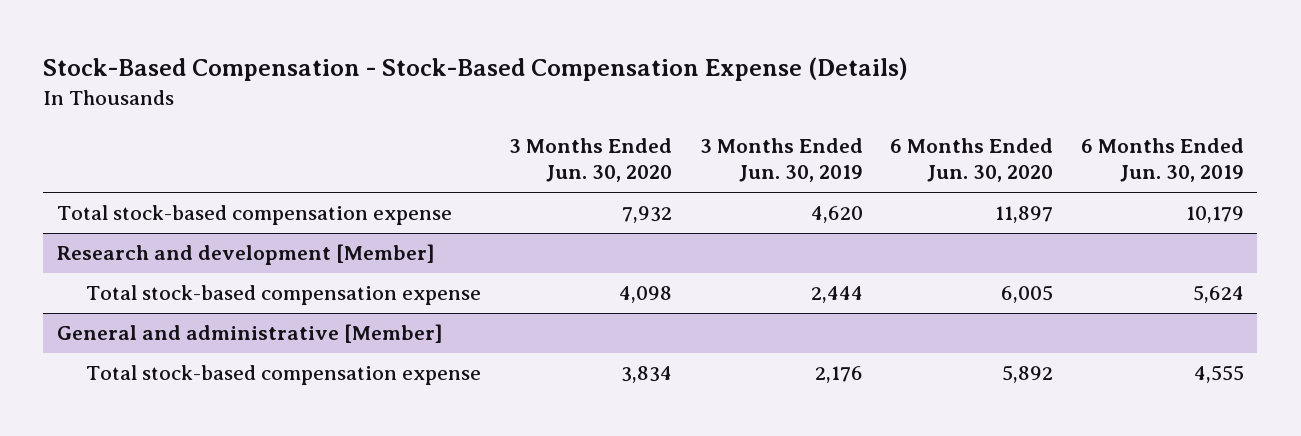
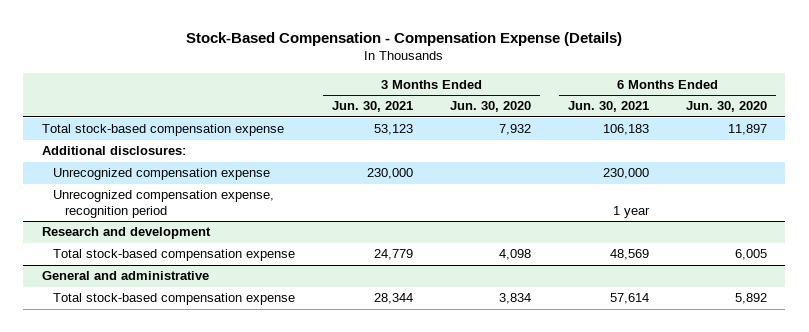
[43,57,909,82] Stock-Based Compensation - Stock-Based Compensation Expense (Details) -> [186,32,623,47] Stock-Based Compensation - Compensation Expense (Details)
[699,138,863,183] 3 Months Ended Jun. 30, 2019 -> none
[1080,138,1244,183] 6 Months Ended Jun. 30, 2019 -> none
none -> [332,101,414,113] Jun. 30, 2021
none -> [568,101,650,113] Jun. 30, 2021
none -> [41,146,186,156] Additional disclosures:
none -> [53,168,271,181] Unrecognized compensation expense
none -> [53,190,275,218] Unrecognized compensation expense, recognition period
[57,244,436,266] Research and development [Member] -> [41,227,211,240] Research and development
[57,324,444,344] General and administrative [Member] -> [41,271,209,281] General and administrative

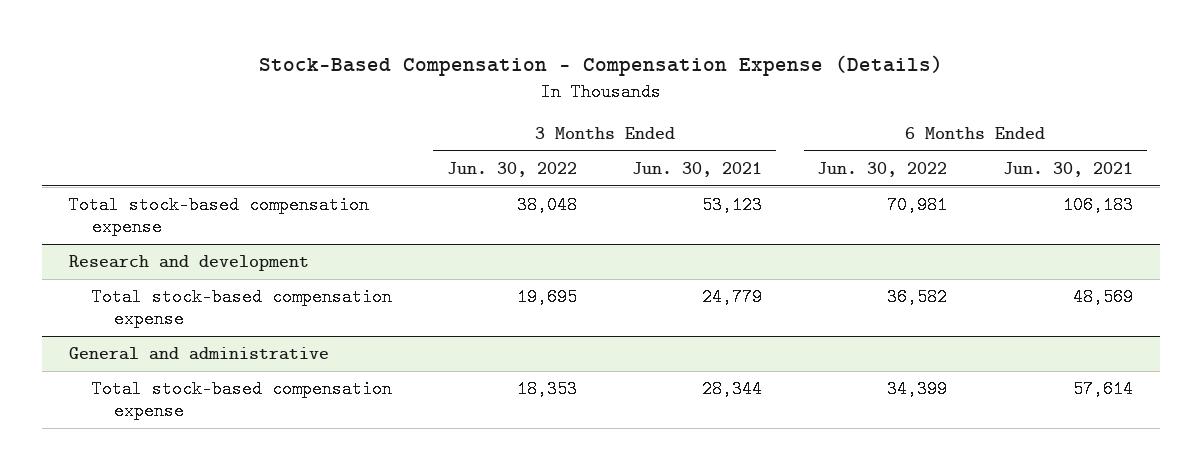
[450,101,532,113] Jun. 30, 2020 -> none
[686,101,768,113] Jun. 30, 2020 -> none
none -> [446,162,577,178] Jun. 30, 2022
none -> [817,162,948,178] Jun. 30, 2022
[41,146,186,156] Additional disclosures: -> none
[53,168,271,181] Unrecognized compensation expense -> none
[53,190,275,218] Unrecognized compensation expense, recognition period -> none

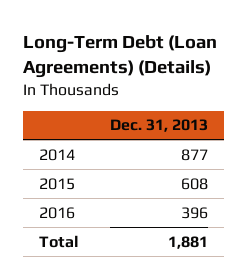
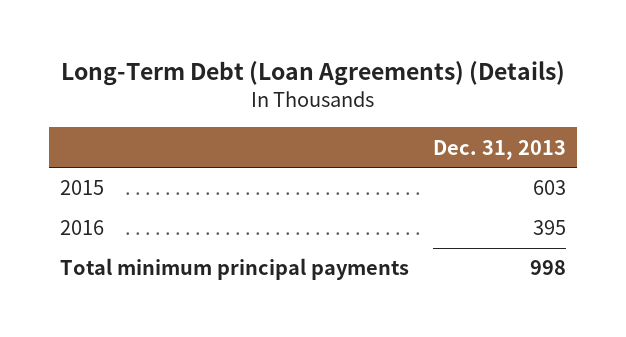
[38,148,75,161] 2014 -> none
[181,177,209,190] 608 -> [532,180,566,196] 603
[181,206,209,219] 396 -> [532,220,566,236] 395
[38,234,79,248] Total -> [60,258,410,281] Total minimum principal payments
[168,235,209,249] 1,881 -> [529,260,566,276] 998

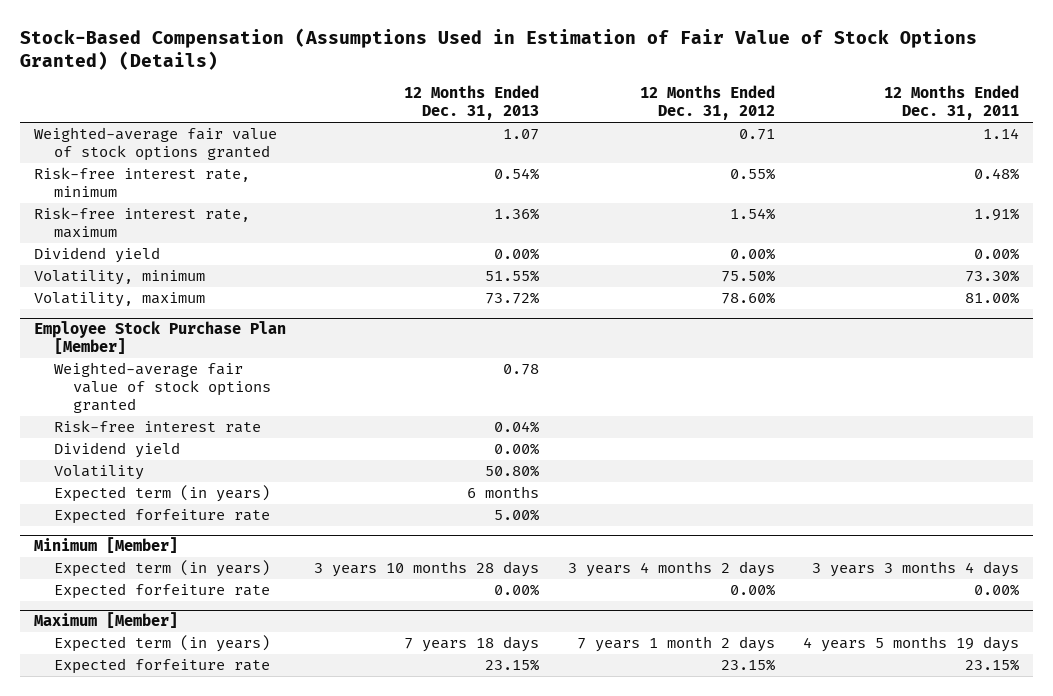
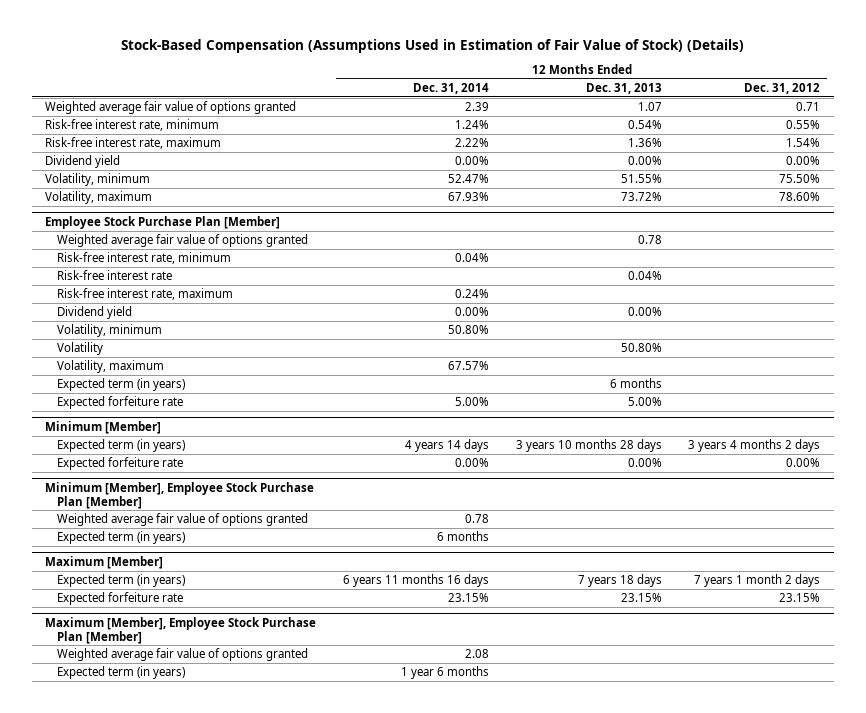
[20,27,978,70] Stock-Based Compensation (Assumptions Used in Estimation of Fair Value of Stock Options Granted) (Details) -> [120,38,744,53] Stock-Based Compensation (Assumptions Used in Estimation of Fair Value of Stock) (Details)
[883,85,1019,121] 12 Months Ended Dec. 31, 2011 -> none
none -> [412,82,489,94] Dec. 31, 2014
[34,127,278,162] Weighted-average fair value of stock options granted -> [45,100,297,114] Weighted average fair value of options granted
[53,362,271,414] Weighted-average fair value of stock options granted -> [57,233,309,247] Weighted average fair value of options granted
none -> [57,251,232,264] Risk-free interest rate, minimum
none -> [57,287,234,300] Risk-free interest rate, maximum
none -> [57,323,163,337] Volatility, minimum
none -> [57,359,165,373] Volatility, maximum
none -> [45,481,315,509] Minimum [Member], Employee Stock Purchase Plan [Member]
none -> [57,512,309,526] Weighted average fair value of options granted
none -> [57,530,186,544] Expected term (in years)
none -> [45,616,317,644] Maximum [Member], Employee Stock Purchase Plan [Member]
none -> [57,647,309,661] Weighted average fair value of options granted
none -> [57,665,186,679] Expected term (in years)

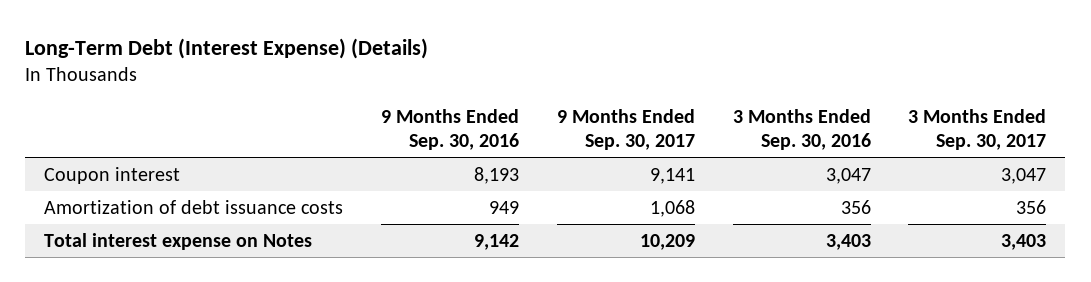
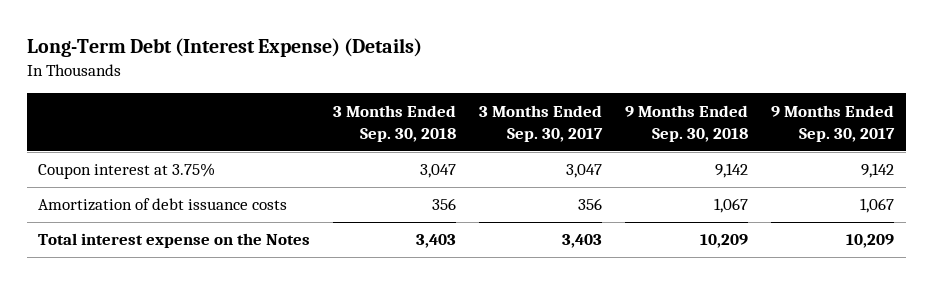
[380,109,519,150] 9 Months Ended Sep. 30, 2016 -> none
[732,109,871,150] 3 Months Ended Sep. 30, 2016 -> none
none -> [333,104,457,142] 3 Months Ended Sep. 30, 2018
none -> [625,104,749,142] 9 Months Ended Sep. 30, 2018
[44,166,181,184] Coupon interest -> [38,163,216,180] Coupon interest at 3.75%
[649,167,695,184] 9,141 -> [861,163,895,179] 9,142
[649,199,695,217] 1,068 -> [860,198,895,214] 1,067
[44,232,313,250] Total interest expense on Notes -> [38,233,311,249] Total interest expense on the Notes

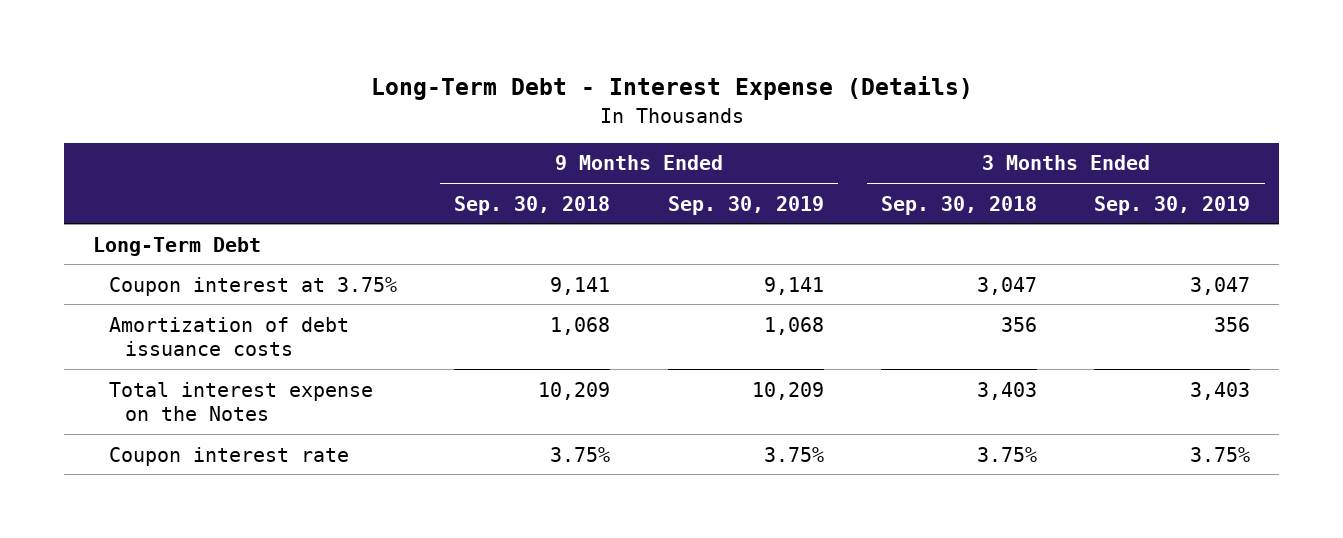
[26,38,422,58] Long-Term Debt (Interest Expense) (Details) -> [370,76,973,101] Long-Term Debt - Interest Expense (Details)
[479,104,604,142] 3 Months Ended Sep. 30, 2017 -> none
[771,104,896,142] 9 Months Ended Sep. 30, 2017 -> none
none -> [667,195,824,215] Sep. 30, 2019
none -> [1094,195,1251,215] Sep. 30, 2019
none -> [92,236,261,256] Long-Term Debt
[715,163,749,179] 9,142 -> [550,276,611,295] 9,141
[714,198,749,214] 1,067 -> [550,316,611,335] 1,068
none -> [108,446,349,466] Coupon interest rate

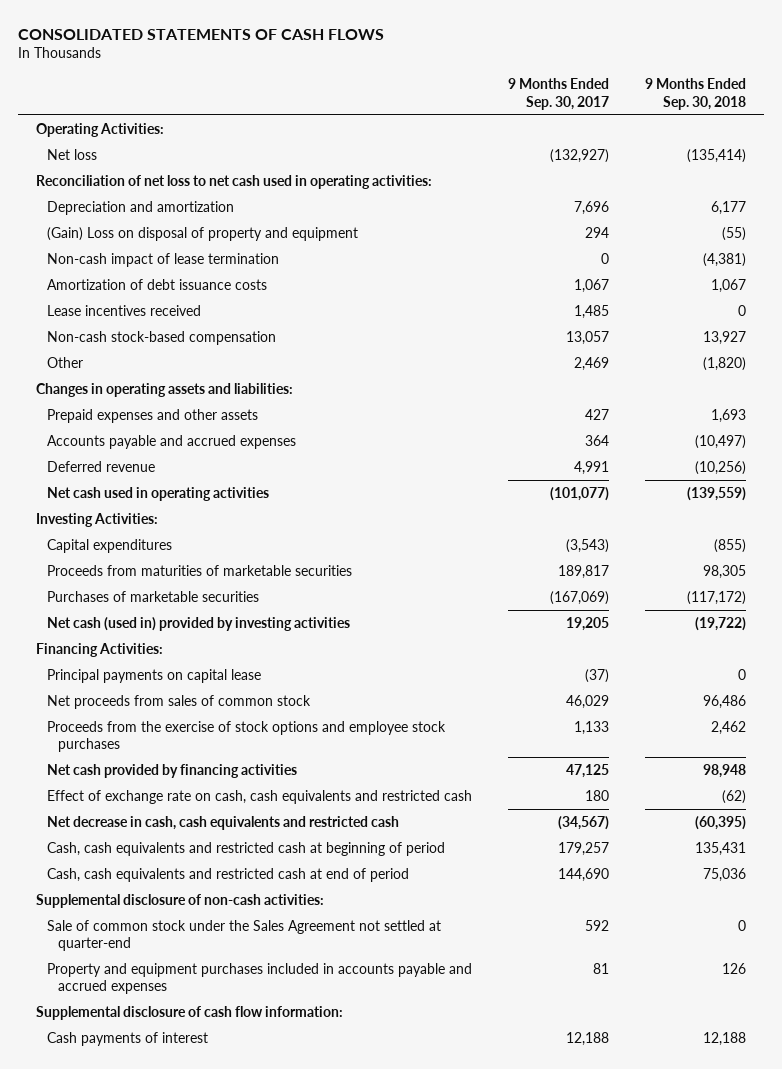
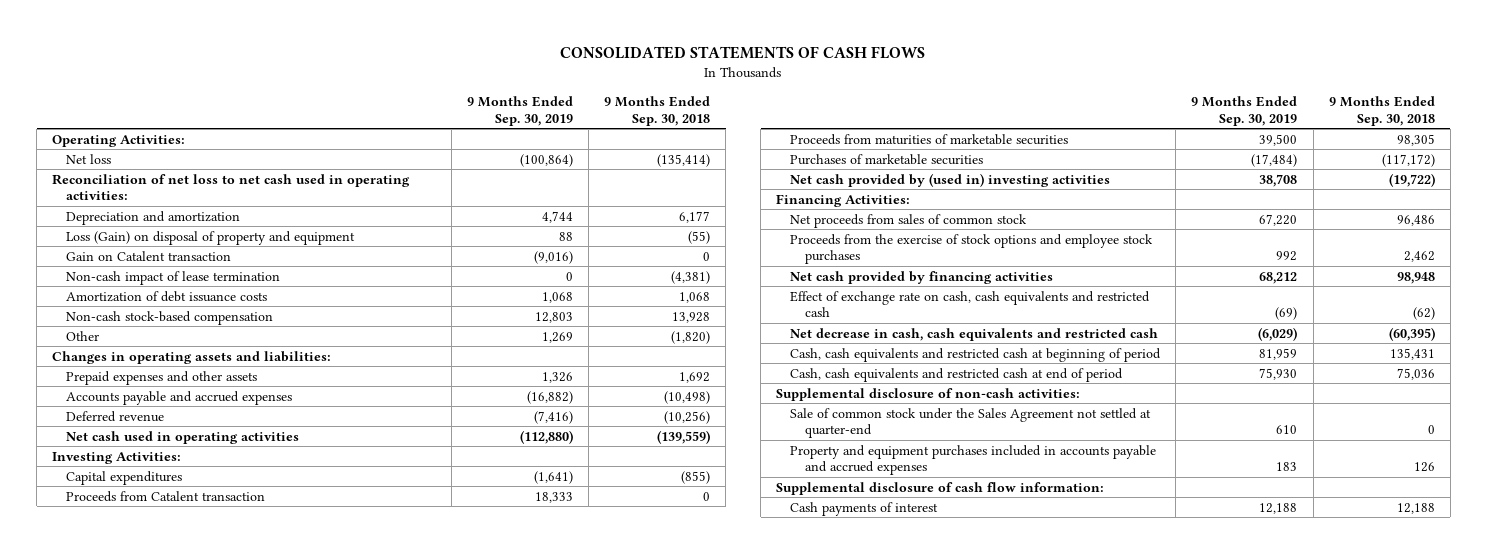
[508,78,610,111] 9 Months Ended Sep. 30, 2017 -> none
none -> [467,96,574,126] 9 Months Ended Sep. 30, 2019
[47,226,359,241] (Gain) Loss on disposal of property and equipment -> [66,230,356,245] Loss (Gain) on disposal of property and equipment
none -> [66,250,232,261] Gain on Catalent transaction
[47,304,202,316] Lease incentives received -> none
[711,278,747,293] 1,067 -> [679,291,711,303] 1,068
[703,330,747,345] 13,927 -> [672,311,711,323] 13,928
[711,408,747,423] 1,693 -> [679,371,711,383] 1,692
[695,434,747,449] (10,497) -> [664,390,711,404] (10,498)
none -> [66,490,266,502] Proceeds from Catalent transaction
[47,616,351,631] Net cash (used in) provided by investing activities -> [790,172,1111,187] Net cash provided by (used in) investing activities
[47,668,262,683] Principal payments on capital lease -> none

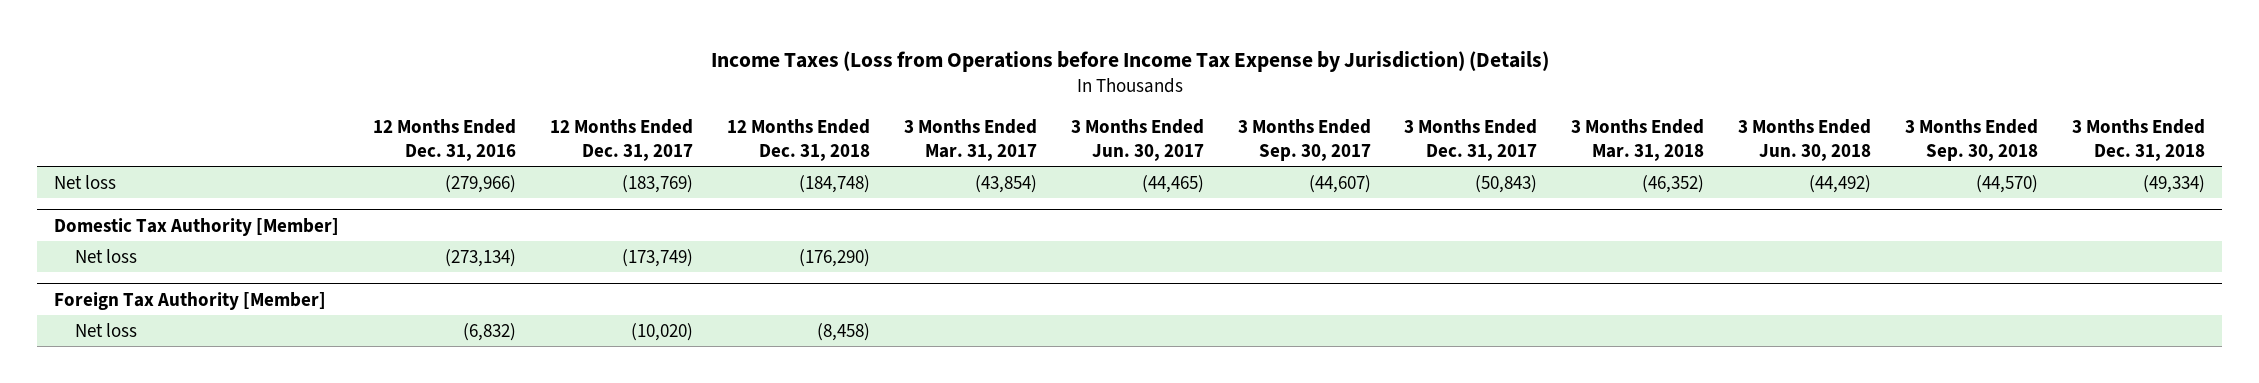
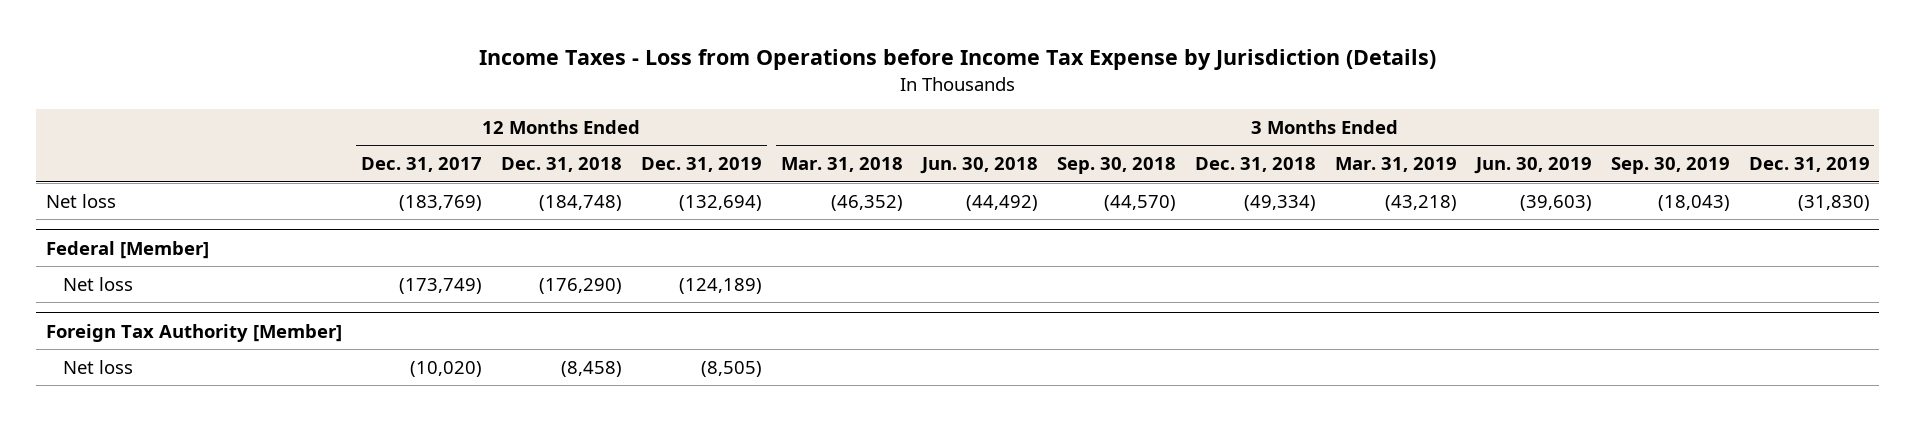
[710,50,1549,72] Income Taxes (Loss from Operations before Income Tax Expense by Jurisdiction) (Details) -> [478,49,1436,71] Income Taxes - Loss from Operations before Income Tax Expense by Jurisdiction (Details)
[373,118,517,161] 12 Months Ended Dec. 31, 2016 -> none
[903,118,1037,161] 3 Months Ended Mar. 31, 2017 -> none
[1070,118,1204,161] 3 Months Ended Jun. 30, 2017 -> none
[1237,118,1371,161] 3 Months Ended Sep. 30, 2017 -> none
[1404,118,1538,161] 3 Months Ended Dec. 31, 2017 -> none
none -> [640,157,762,173] Dec. 31, 2019
none -> [1334,157,1457,173] Mar. 31, 2019
none -> [1473,157,1592,175] Jun. 30, 2019
none -> [1610,157,1730,175] Sep. 30, 2019
none -> [1748,157,1870,173] Dec. 31, 2019
[54,217,340,236] Domestic Tax Authority [Member] -> [45,240,209,259] Federal [Member]

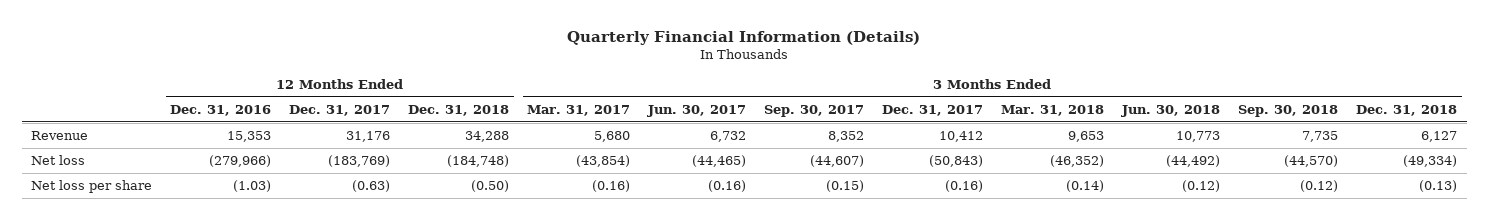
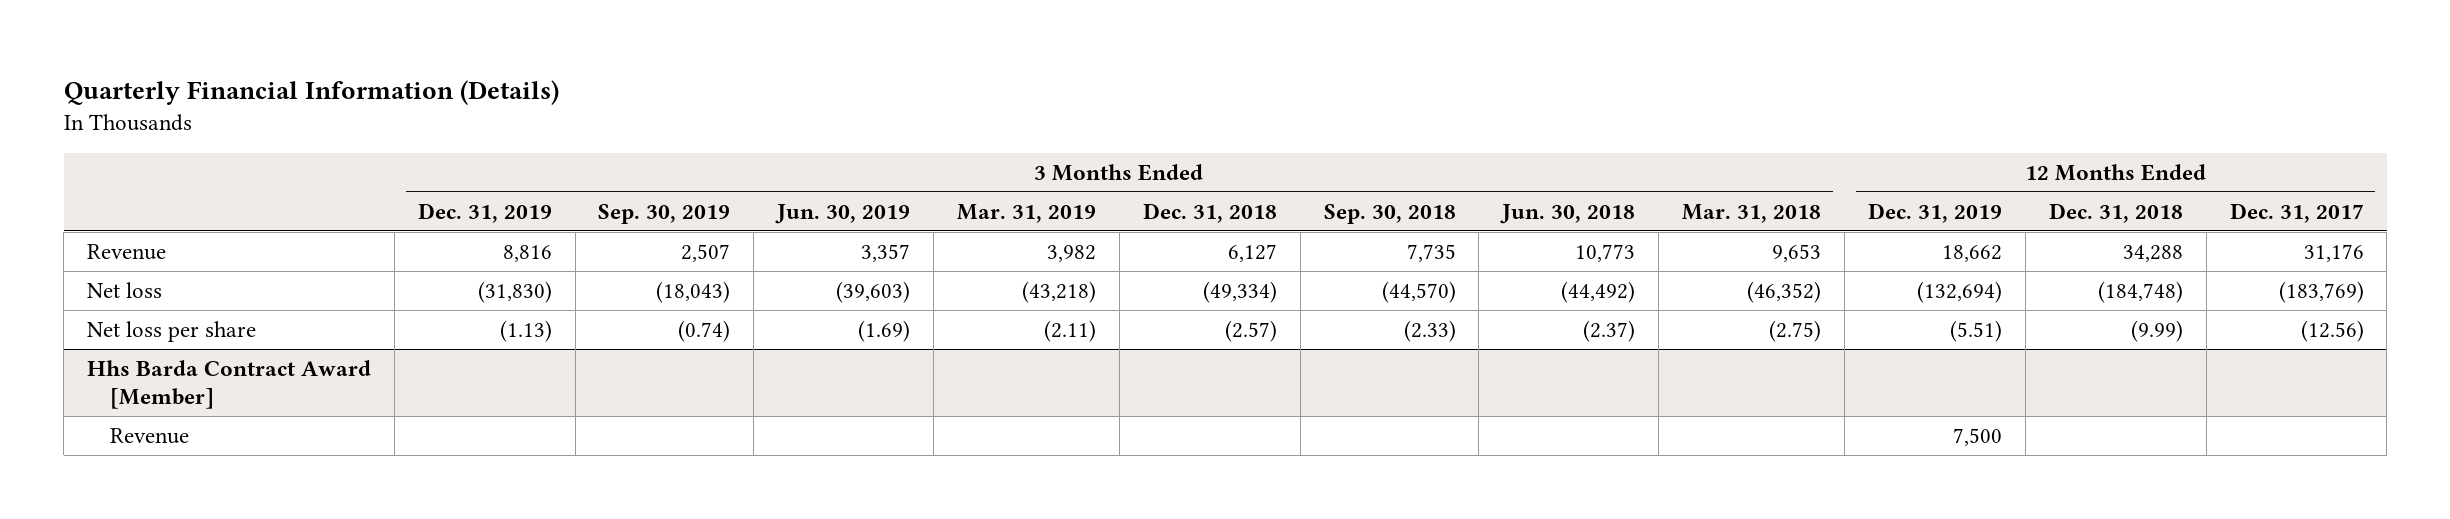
[170,104,272,116] Dec. 31, 2016 -> none
[527,104,631,116] Mar. 31, 2017 -> none
[647,104,747,117] Jun. 30, 2017 -> none
[764,104,865,117] Sep. 30, 2017 -> none
[882,104,984,116] Dec. 31, 2017 -> none
none -> [417,202,552,223] Dec. 31, 2019
none -> [598,203,731,224] Sep. 30, 2019
none -> [775,203,911,224] Jun. 30, 2019
none -> [957,203,1097,223] Mar. 31, 2019
none -> [1867,202,2002,223] Dec. 31, 2019
[352,180,391,193] (0.63) -> [2300,319,2364,342] (12.56)
[471,180,510,193] (0.50) -> [2130,319,2183,342] (9.99)
[1066,180,1105,193] (0.14) -> [1769,319,1822,342] (2.75)
[1182,180,1221,193] (0.12) -> [1583,319,1636,342] (2.37)
[1300,180,1339,193] (0.12) -> [1403,319,1456,342] (2.33)
[1419,180,1458,193] (0.13) -> [1224,319,1277,342] (2.57)
none -> [86,359,371,410] Hhs Barda Contract Award [Member]
none -> [110,427,190,444] Revenue

